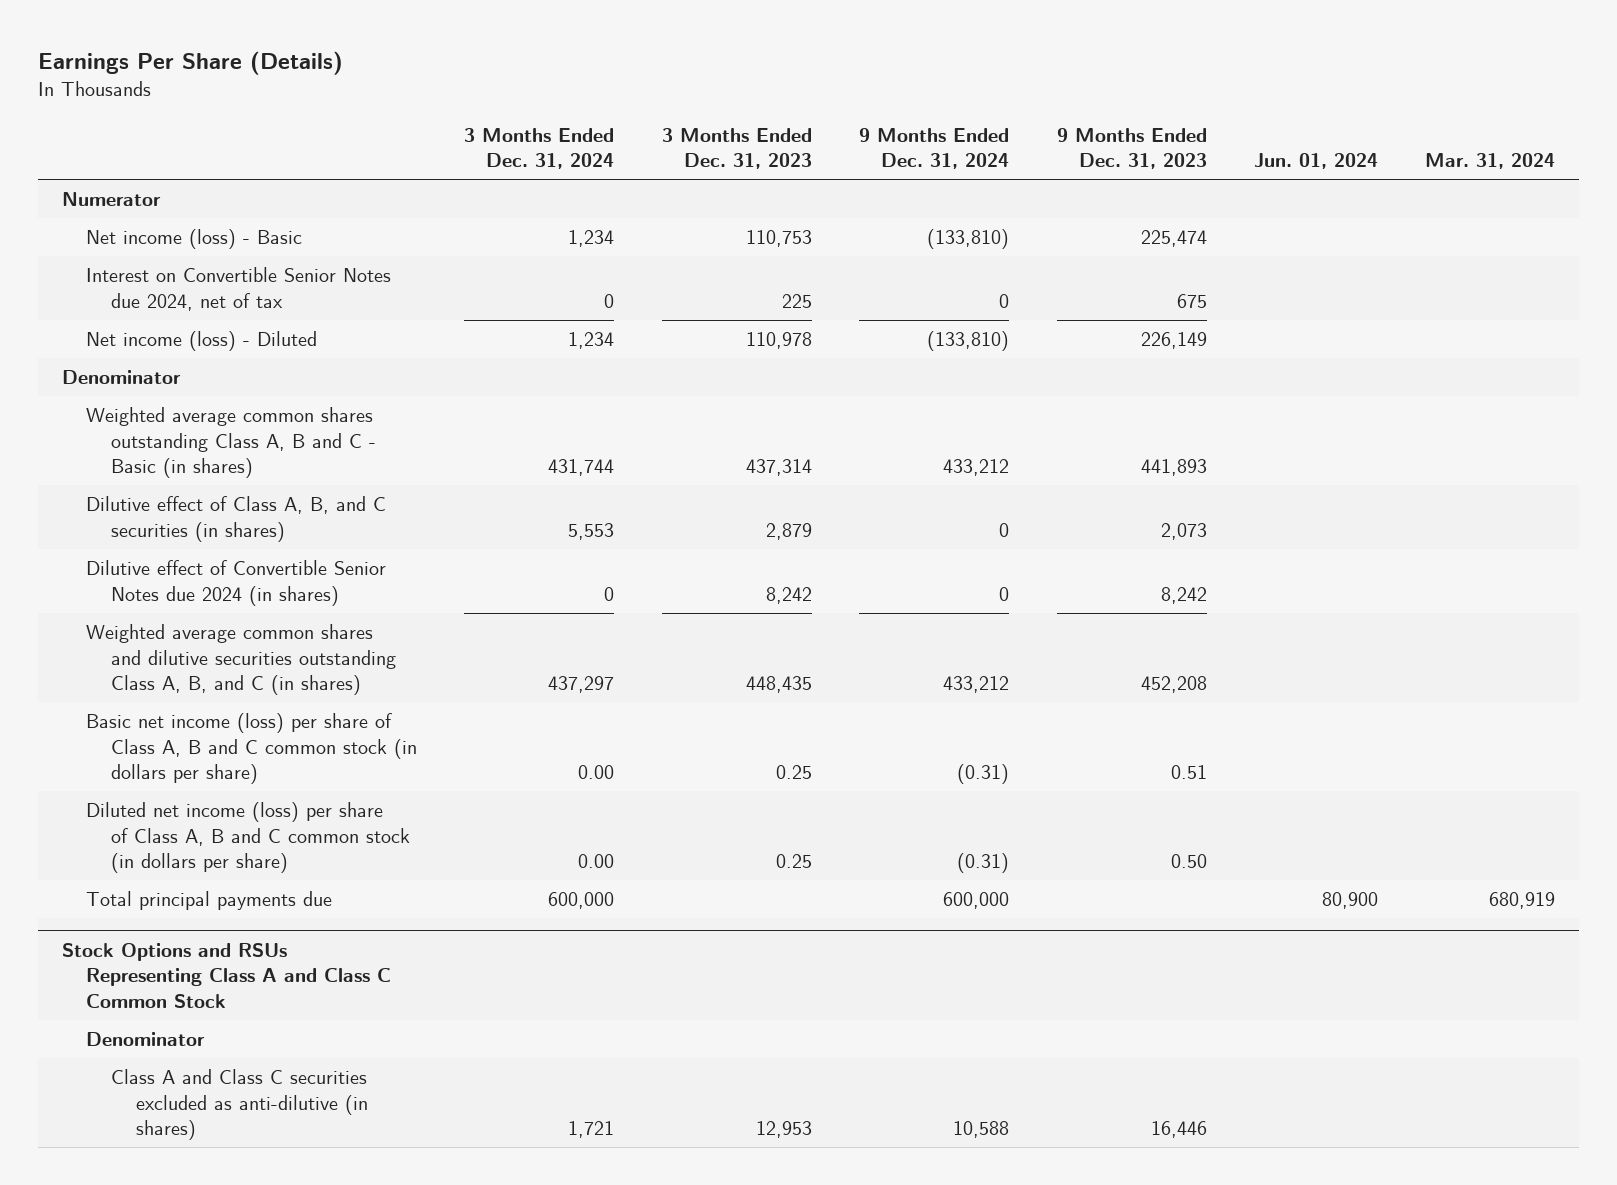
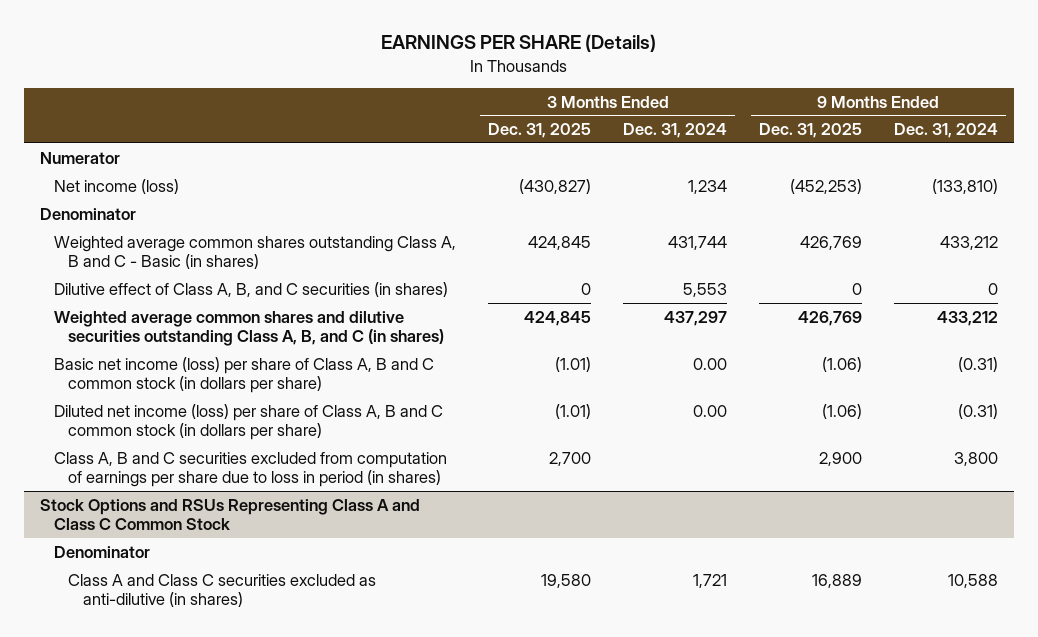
[38,50,344,75] Earnings Per Share (Details) -> [380,34,656,53] EARNINGS PER SHARE (Details)
[661,127,812,170] 3 Months Ended Dec. 31, 2023 -> none
[1056,127,1207,170] 9 Months Ended Dec. 31, 2023 -> none
[1253,153,1378,170] Jun. 01, 2024 -> none
[1425,153,1556,170] Mar. 31, 2024 -> none
none -> [488,123,592,139] Dec. 31, 2025
none -> [758,123,862,139] Dec. 31, 2025
[86,266,392,311] Interest on Convertible Senior Notes due 2024, net of tax -> none
[86,330,318,351] Net income (loss) - Diluted -> none
[86,228,303,249] Net income (loss) - Basic -> [54,178,180,194] Net income (loss)
[86,559,387,606] Dilutive effect of Convertible Senior Notes due 2024 (in shares) -> none
[86,890,333,910] Total principal payments due -> none
none -> [54,451,448,487] Class A, B and C securities excluded from computation of earnings per share due to loss in period (in shares)

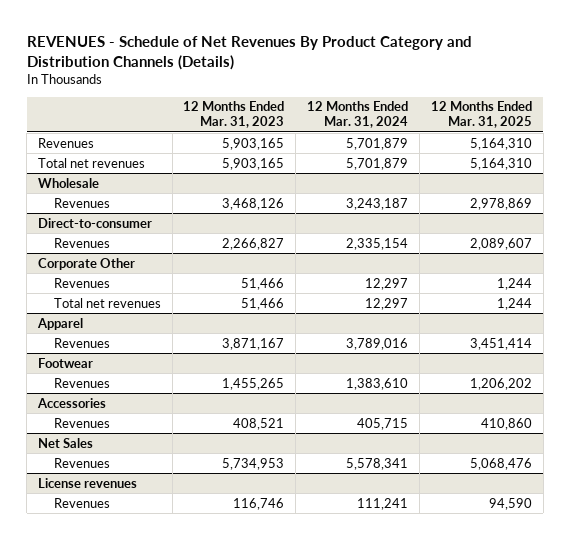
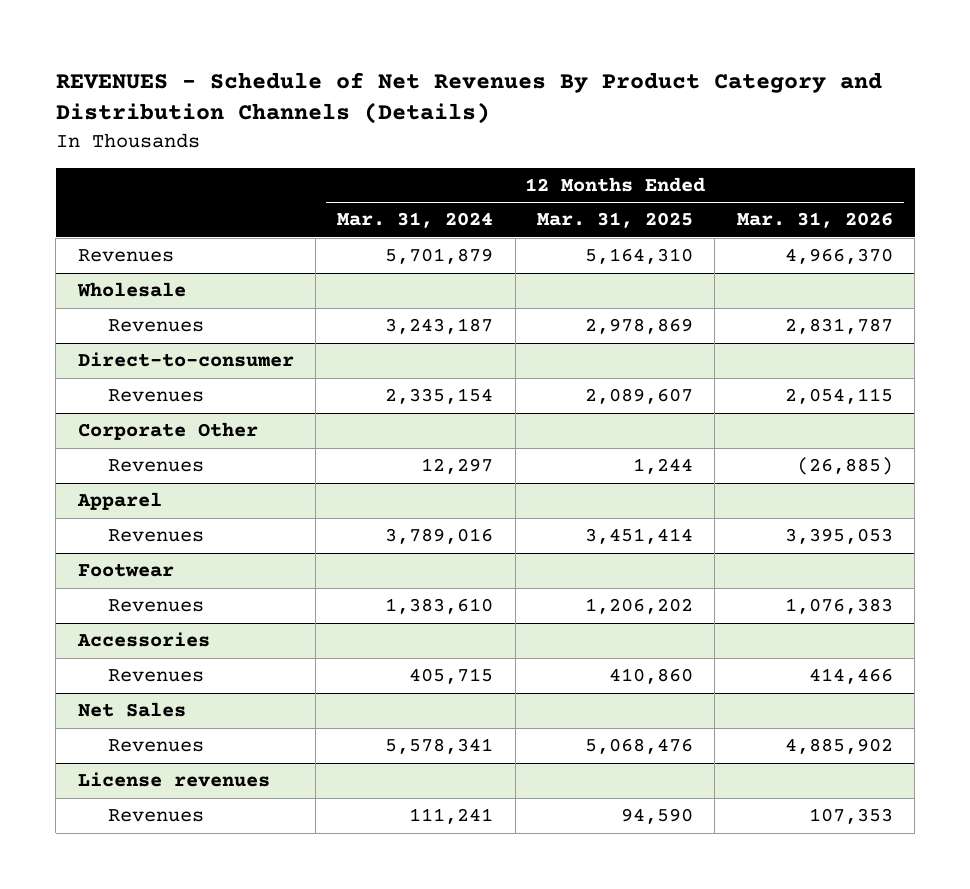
[183,101,285,129] 12 Months Ended Mar. 31, 2023 -> none
none -> [736,212,893,229] Mar. 31, 2026
[38,157,146,168] Total net revenues -> none
[53,297,161,308] Total net revenues -> none

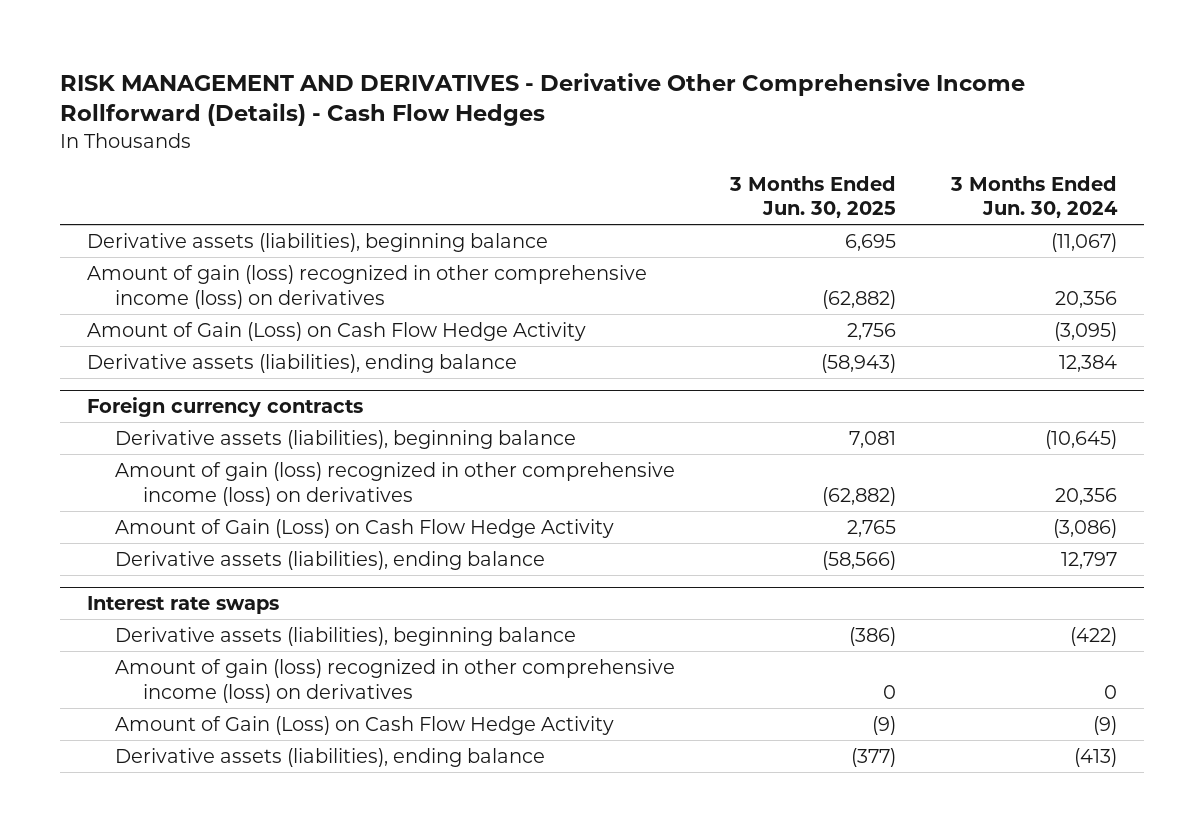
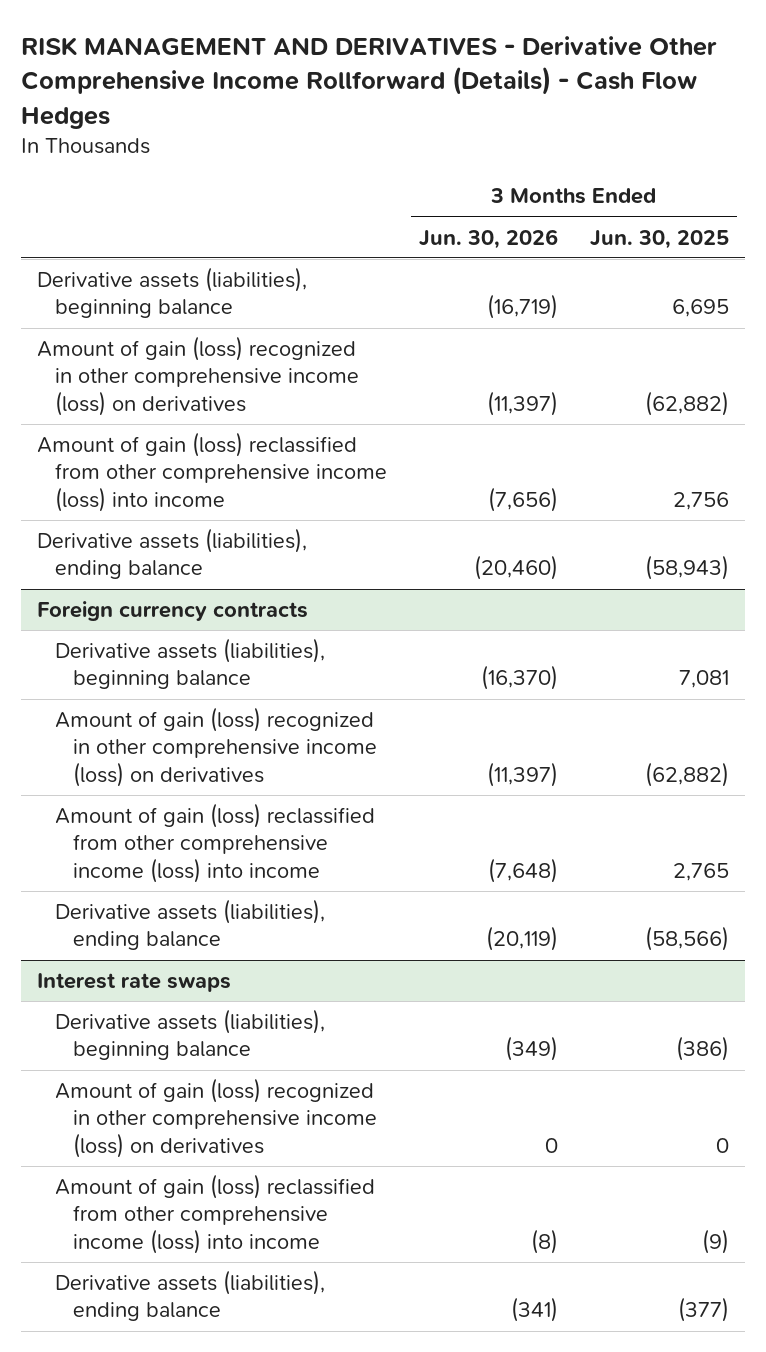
[949,175,1118,219] 3 Months Ended Jun. 30, 2024 -> none
none -> [418,228,558,249] Jun. 30, 2026
[87,321,587,341] Amount of Gain (Loss) on Cash Flow Hedge Activity -> [37,432,387,512] Amount of gain (loss) reclassified from other comprehensive income (loss) into income
[115,518,615,538] Amount of Gain (Loss) on Cash Flow Hedge Activity -> [54,803,375,883] Amount of gain (loss) reclassified from other comprehensive income (loss) into income
[115,715,615,735] Amount of Gain (Loss) on Cash Flow Hedge Activity -> [54,1174,375,1254] Amount of gain (loss) reclassified from other comprehensive income (loss) into income

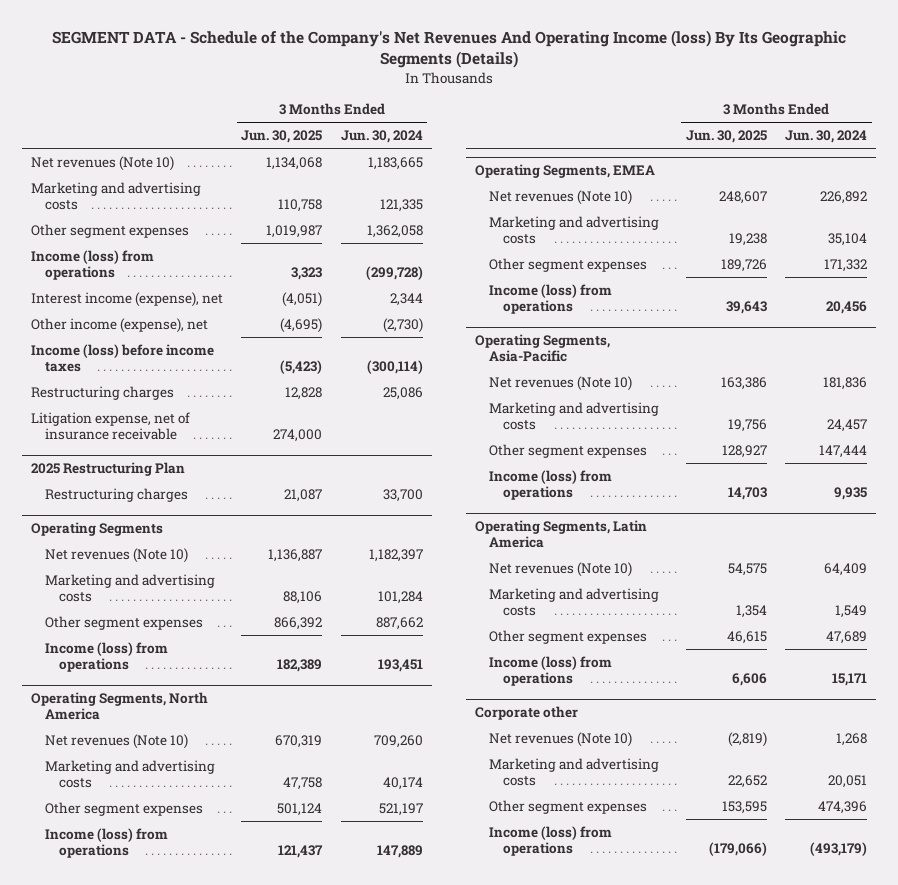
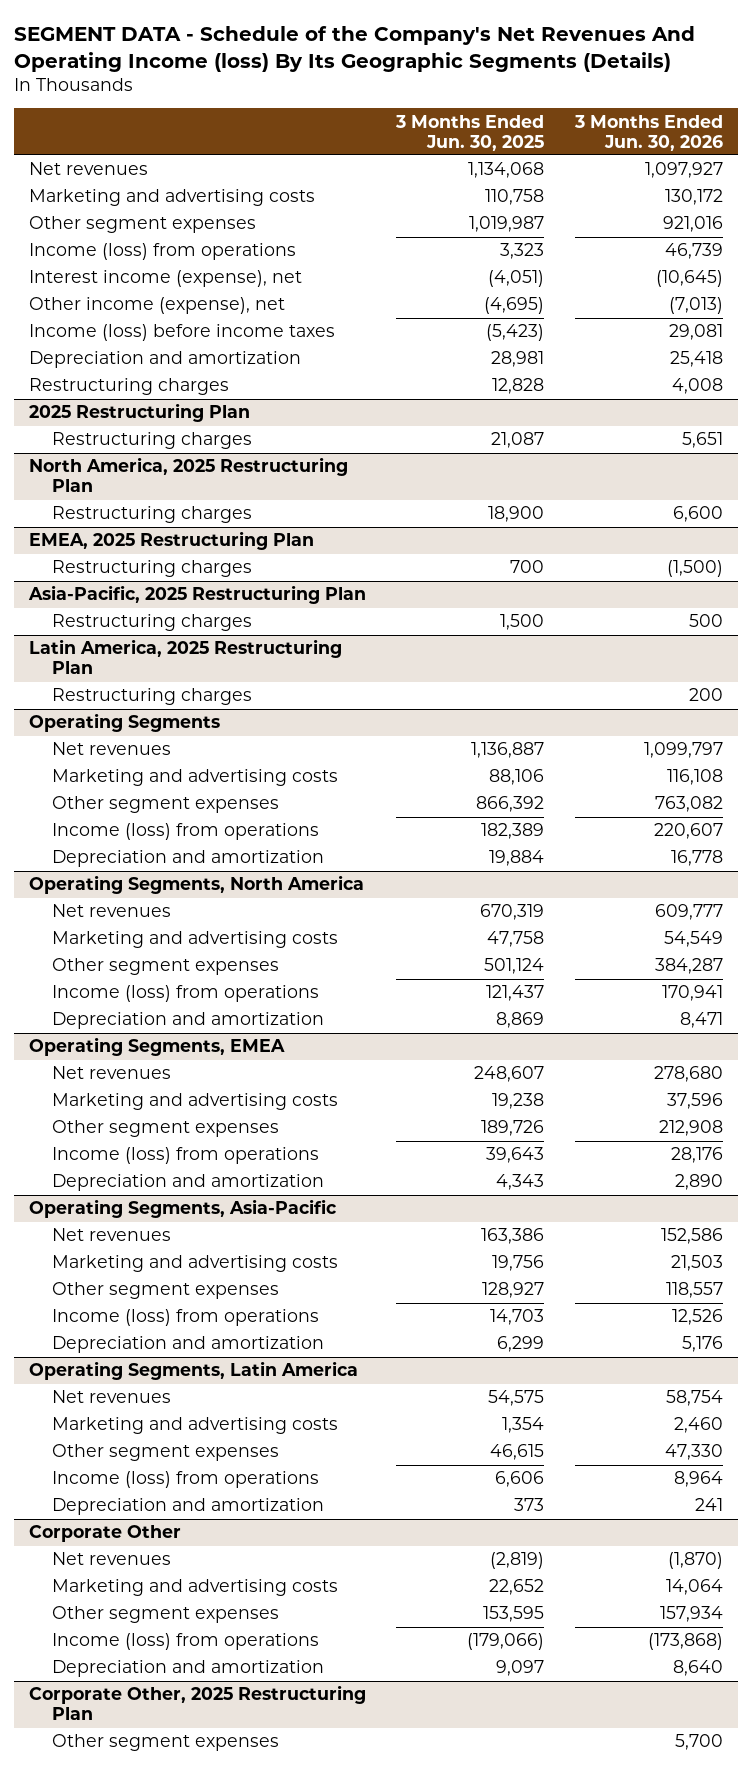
[340,130,423,144] Jun. 30, 2024 -> none
none -> [573,114,723,151] 3 Months Ended Jun. 30, 2026
[31,155,175,171] Net revenues (Note 10) -> [29,162,149,176] Net revenues
none -> [29,351,302,369] Depreciation and amortization
[31,411,191,440] Litigation expense, net of insurance receivable -> none
none -> [29,457,349,493] North America, 2025 Restructuring Plan
none -> [52,506,253,524] Restructuring charges
none -> [29,531,315,551] EMEA, 2025 Restructuring Plan
none -> [52,560,253,578] Restructuring charges
none -> [28,585,367,605] Asia-Pacific, 2025 Restructuring Plan
none -> [52,614,253,632] Restructuring charges
none -> [29,639,343,675] Latin America, 2025 Restructuring Plan
none -> [52,688,253,706] Restructuring charges
[45,547,189,563] Net revenues (Note 10) -> [52,742,172,756] Net revenues
none -> [52,850,325,868] Depreciation and amortization
[45,733,189,749] Net revenues (Note 10) -> [52,904,172,918] Net revenues
none -> [52,1012,325,1030] Depreciation and amortization
[489,189,633,205] Net revenues (Note 10) -> [52,1066,172,1080] Net revenues
none -> [52,1174,325,1192] Depreciation and amortization
[489,375,633,391] Net revenues (Note 10) -> [52,1228,172,1242] Net revenues
none -> [52,1336,325,1354] Depreciation and amortization
[489,561,633,577] Net revenues (Note 10) -> [52,1390,172,1404] Net revenues
none -> [52,1498,325,1516] Depreciation and amortization
[475,705,579,720] Corporate other -> [29,1525,182,1543] Corporate Other
[489,731,633,747] Net revenues (Note 10) -> [52,1552,172,1566] Net revenues
none -> [52,1660,325,1678] Depreciation and amortization
none -> [29,1685,367,1721] Corporate Other, 2025 Restructuring Plan
none -> [52,1734,280,1752] Other segment expenses

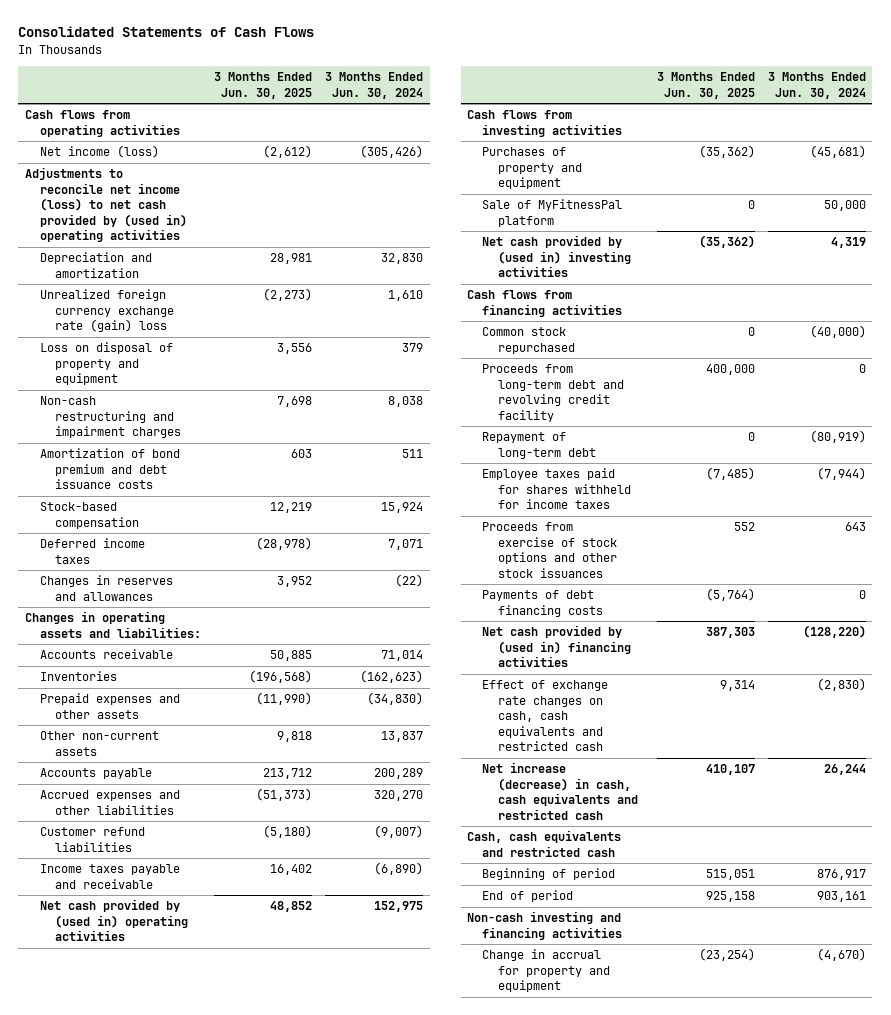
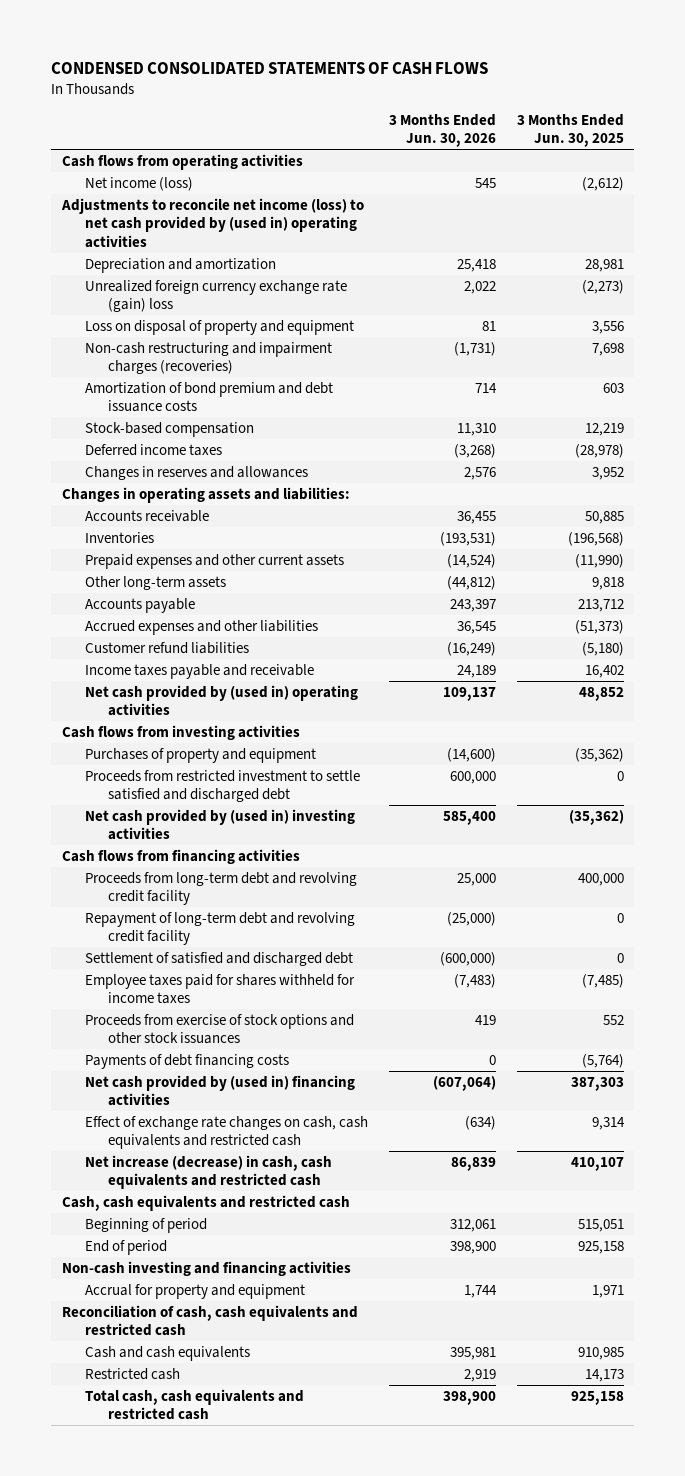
[18,26,315,38] Consolidated Statements of Cash Flows -> [51,62,489,75] CONDENSED CONSOLIDATED STATEMENTS OF CASH FLOWS
[325,72,424,99] 3 Months Ended Jun. 30, 2024 -> none
none -> [388,113,496,148] 3 Months Ended Jun. 30, 2026
[40,396,182,439] Non-cash restructuring and impairment charges -> [84,341,332,375] Non-cash restructuring and impairment charges (recoveries)
[40,693,181,719] Prepaid expenses and other assets -> [84,553,344,569] Prepaid expenses and other current assets
[40,731,160,756] Other non-current assets -> [84,575,226,590] Other long-term assets
[482,199,623,227] Sale of MyFitnessPal platform -> none
none -> [84,769,360,803] Proceeds from restricted investment to settle satisfied and discharged debt
[482,327,575,354] Common stock repurchased -> none
[482,432,596,459] Repayment of long-term debt -> [84,911,355,946] Repayment of long-term debt and revolving credit facility
none -> [84,951,353,966] Settlement of satisfied and discharged debt
[482,949,610,993] Change in accrual for property and equipment -> [84,1283,305,1299] Accrual for property and equipment
[698,948,755,962] (23,254) -> [591,1284,624,1298] 1,971
none -> [61,1304,358,1337] Reconciliation of cash, cash equivalents and restricted cash
none -> [84,1345,250,1361] Cash and cash equivalents
none -> [84,1367,180,1380] Restricted cash
none -> [84,1388,304,1421] Total cash, cash equivalents and restricted cash

